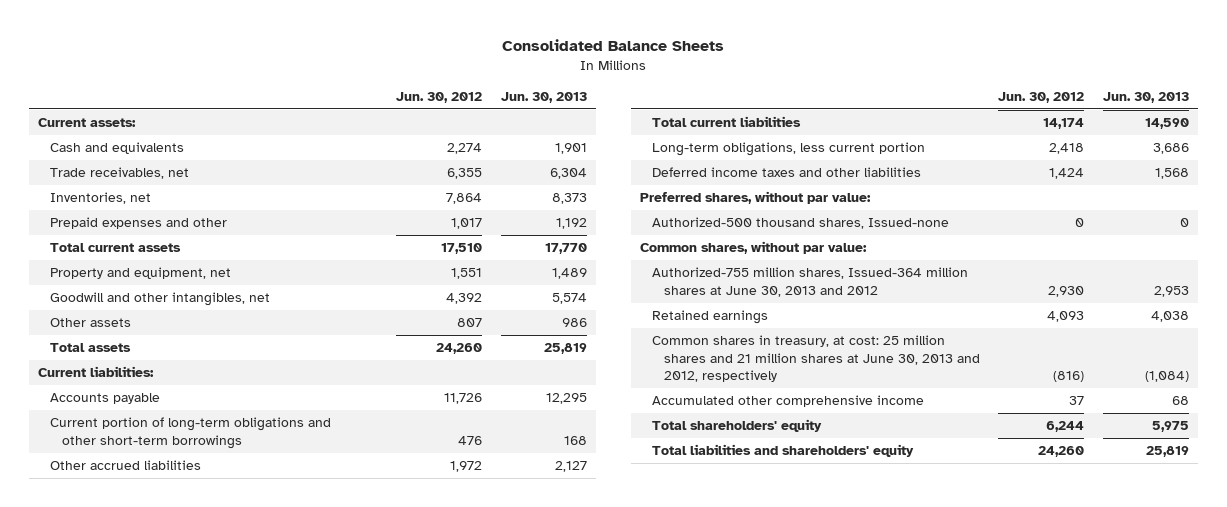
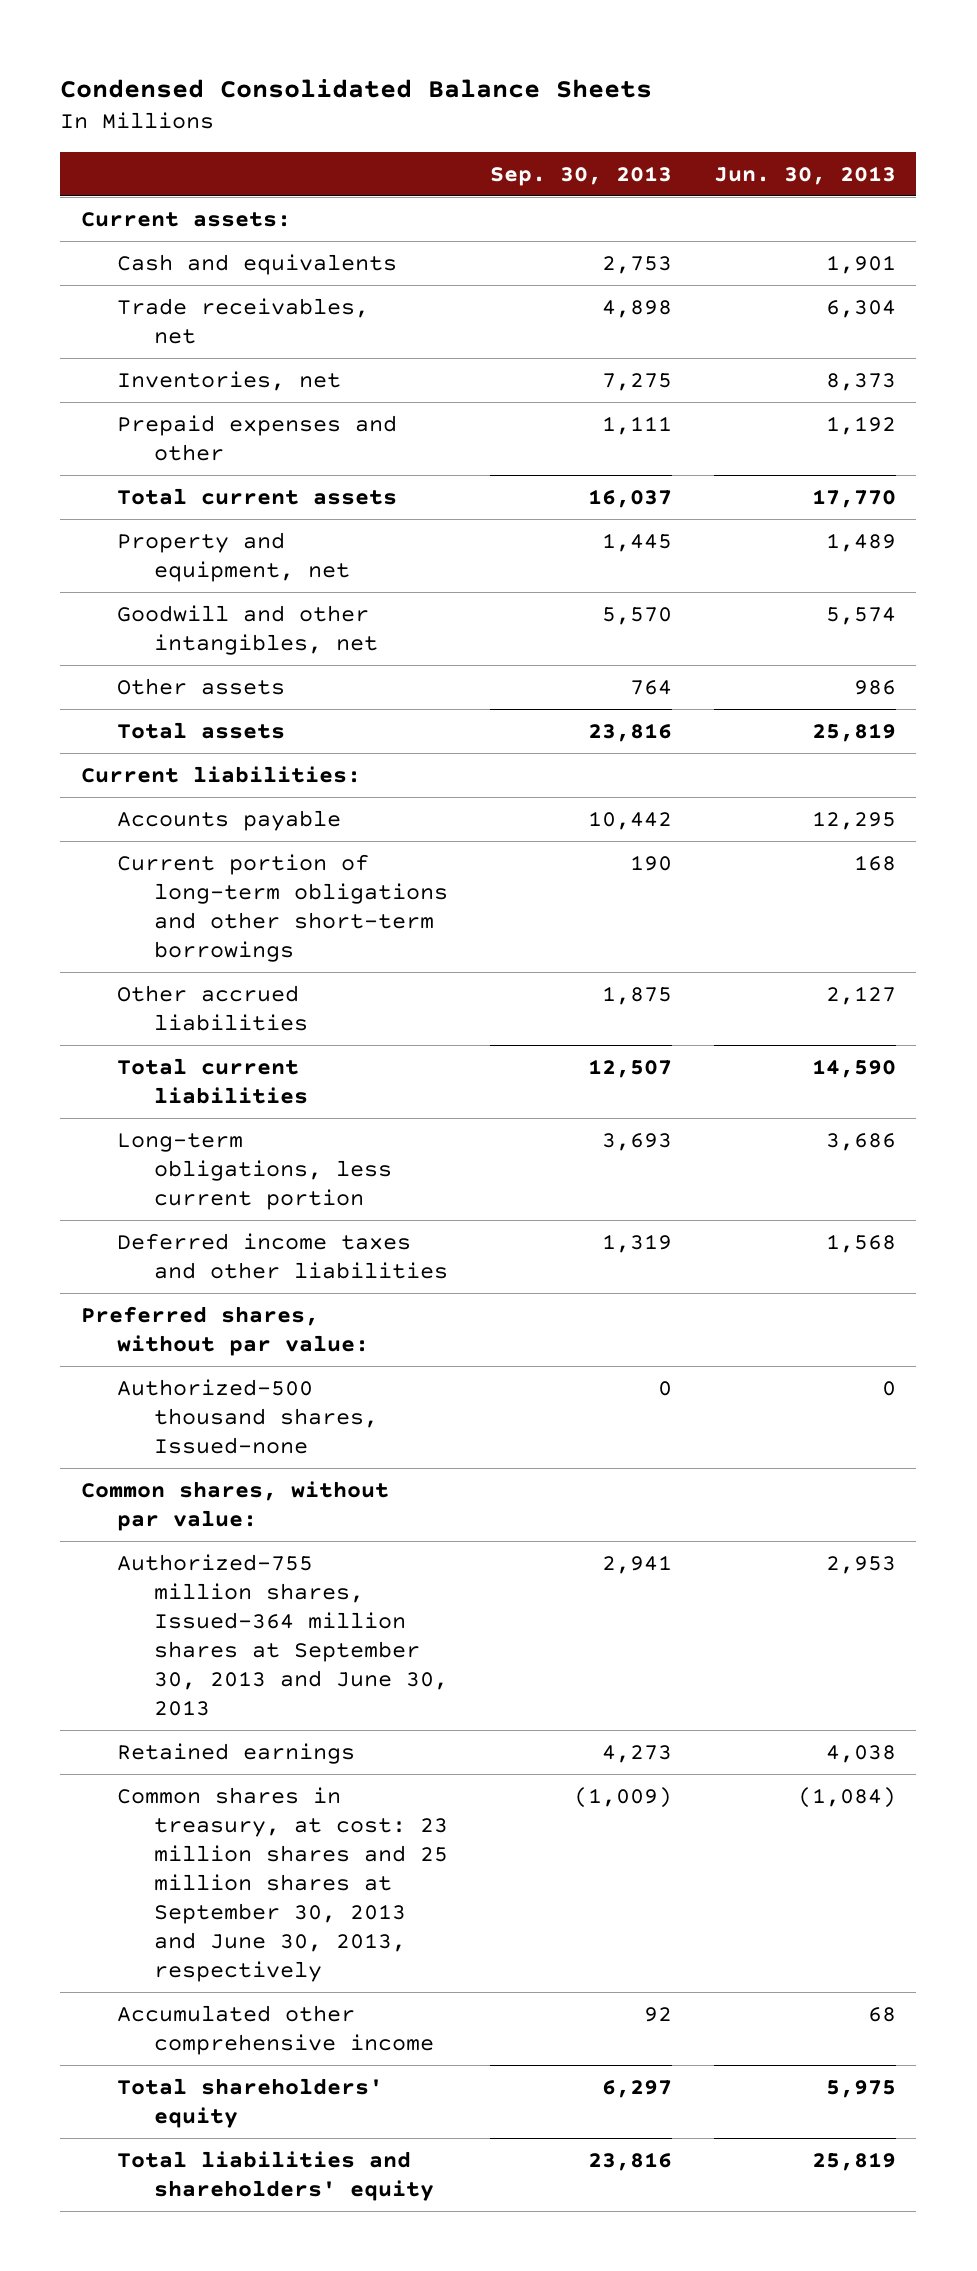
[502,38,725,51] Consolidated Balance Sheets -> [60,78,653,98] Condensed Consolidated Balance Sheets
[396,92,483,104] Jun. 30, 2012 -> none
none -> [489,165,672,186] Sep. 30, 2013
[652,267,969,297] Authorized-755 million shares, Issued-364 million shares at June 30, 2013 and 2012 -> [117,1553,448,1717] Authorized-755 million shares, Issued-364 million shares at September 30, 2013 and June 30, 2013
[652,335,981,383] Common shares in treasury, at cost: 25 million shares and 21 million shares at June 30, 2013 and 2012, respectively -> [117,1786,448,1983] Common shares in treasury, at cost: 23 million shares and 25 million shares at September 30, 2013 and June 30, 2013, respectively

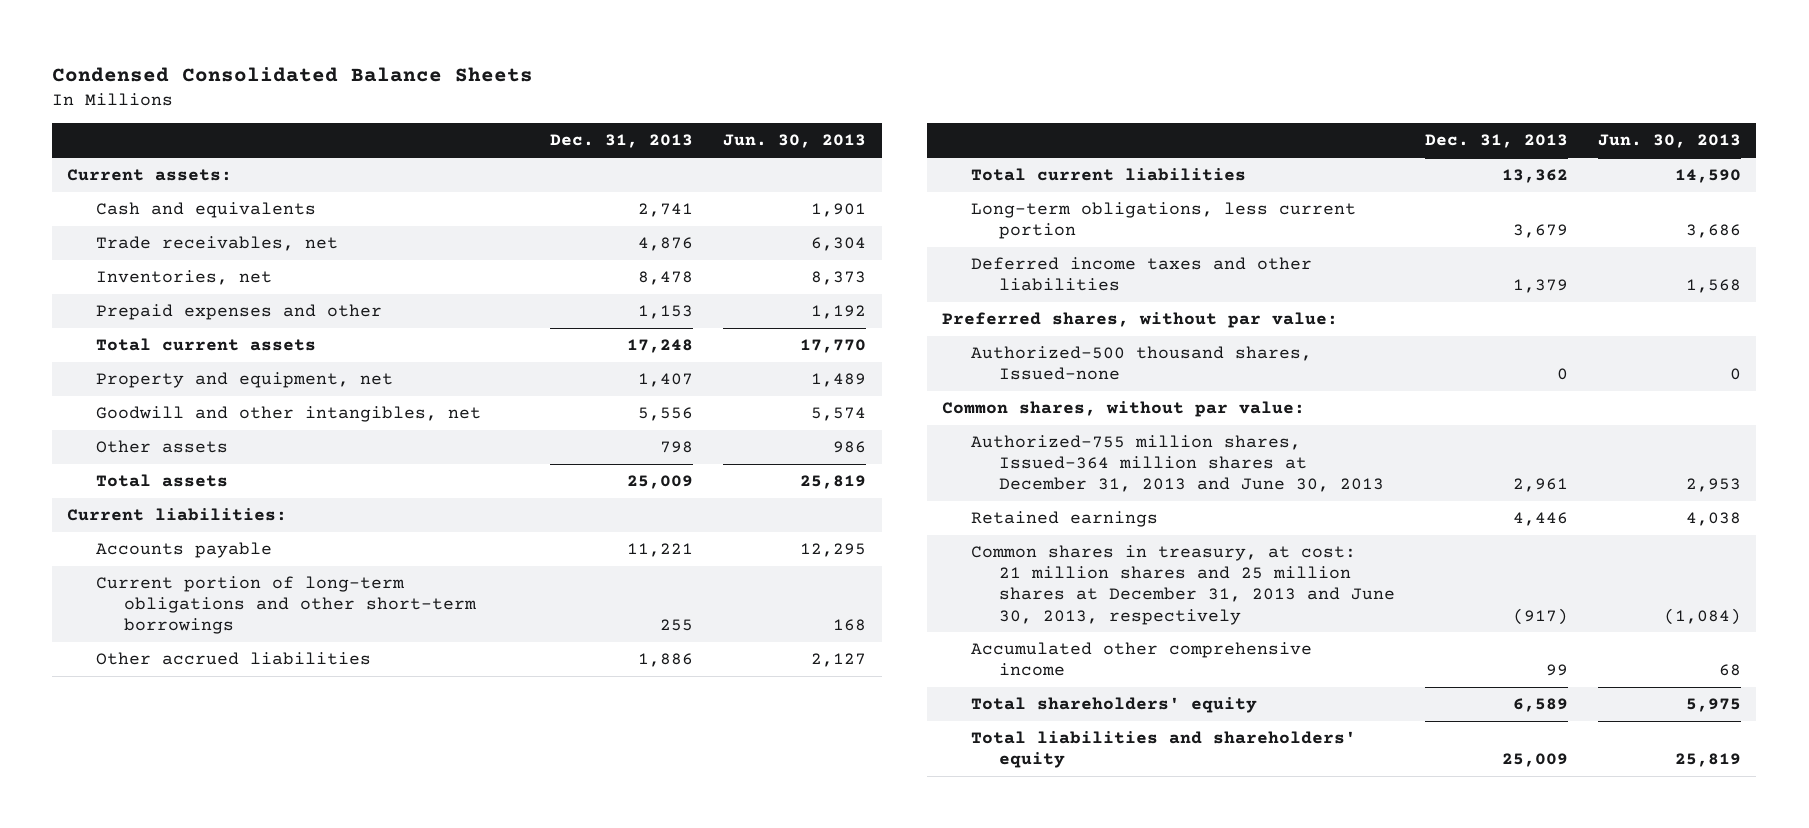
[489,165,672,186] Sep. 30, 2013 -> none
none -> [550,134,694,149] Dec. 31, 2013
[117,1553,448,1717] Authorized-755 million shares, Issued-364 million shares at September 30, 2013 and June 30, 2013 -> [970,435,1384,493] Authorized-755 million shares, Issued-364 million shares at December 31, 2013 and June 30, 2013
[117,1786,448,1983] Common shares in treasury, at cost: 23 million shares and 25 million shares at September 30, 2013 and June 30, 2013, respectively -> [970,545,1395,625] Common shares in treasury, at cost: 21 million shares and 25 million shares at December 31, 2013 and June 30, 2013, respectively

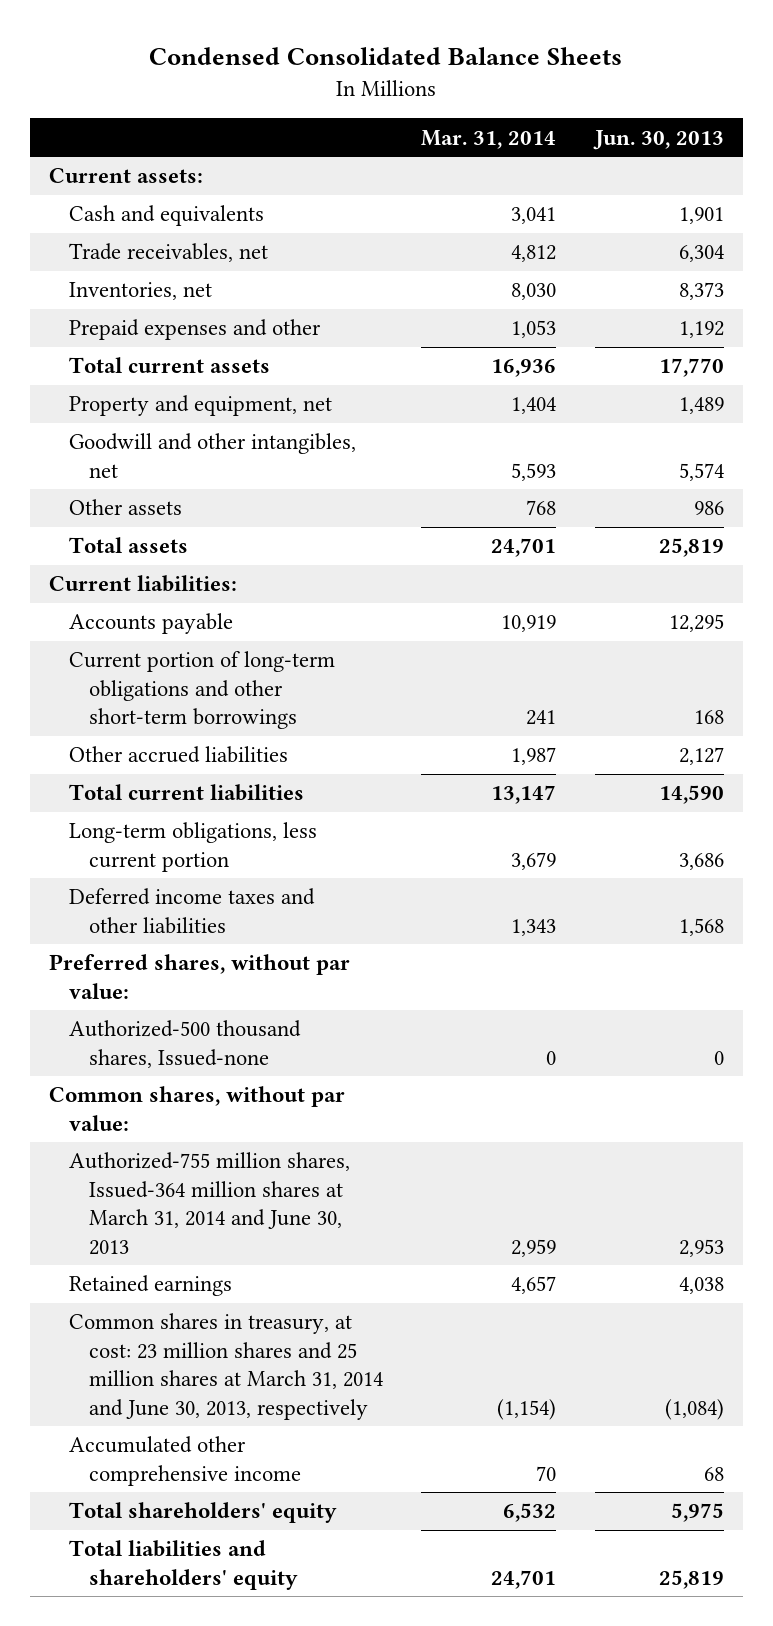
[550,134,694,149] Dec. 31, 2013 -> none
none -> [421,129,557,149] Mar. 31, 2014
[970,435,1384,493] Authorized-755 million shares, Issued-364 million shares at December 31, 2013 and June 30, 2013 -> [68,1152,350,1255] Authorized-755 million shares, Issued-364 million shares at March 31, 2014 and June 30, 2013
[970,545,1395,625] Common shares in treasury, at cost: 21 million shares and 25 million shares at December 31, 2013 and June 30, 2013, respectively -> [68,1313,383,1420] Common shares in treasury, at cost: 23 million shares and 25 million shares at March 31, 2014 and June 30, 2013, respectively

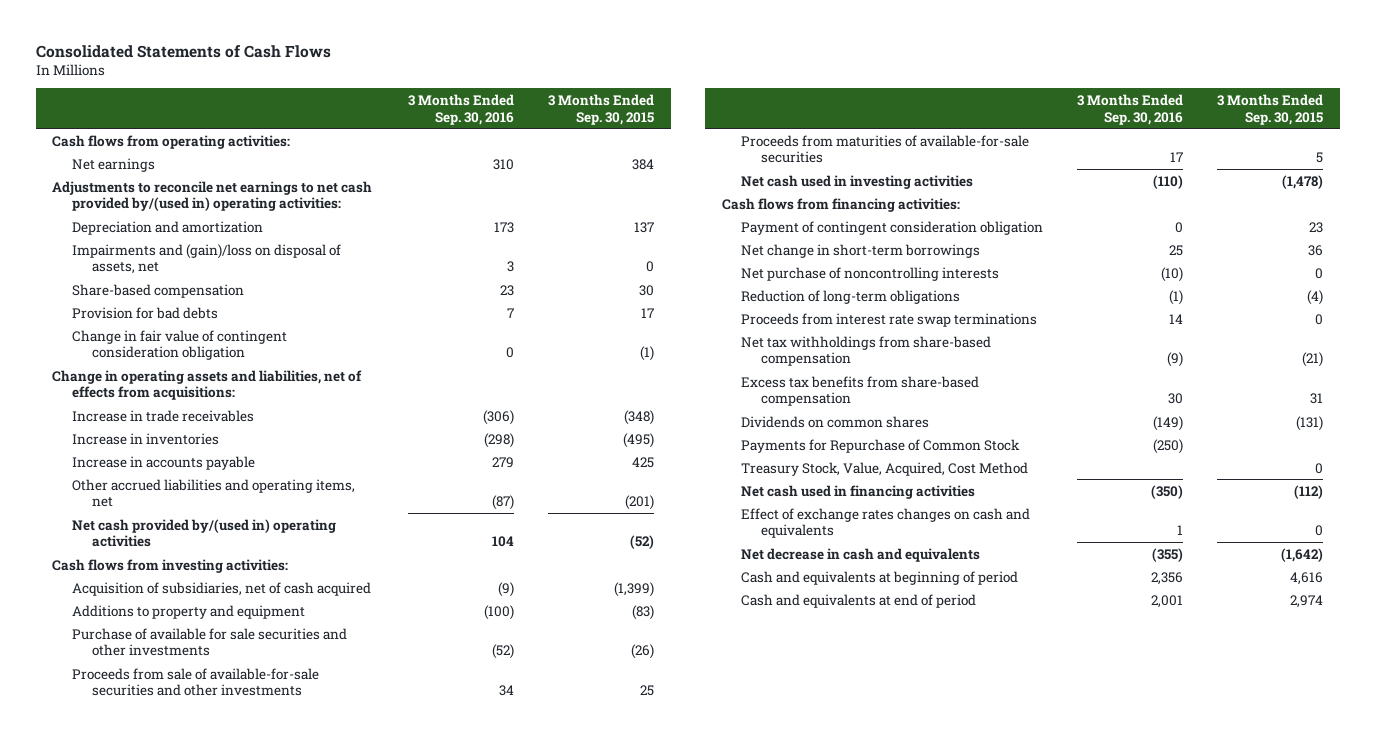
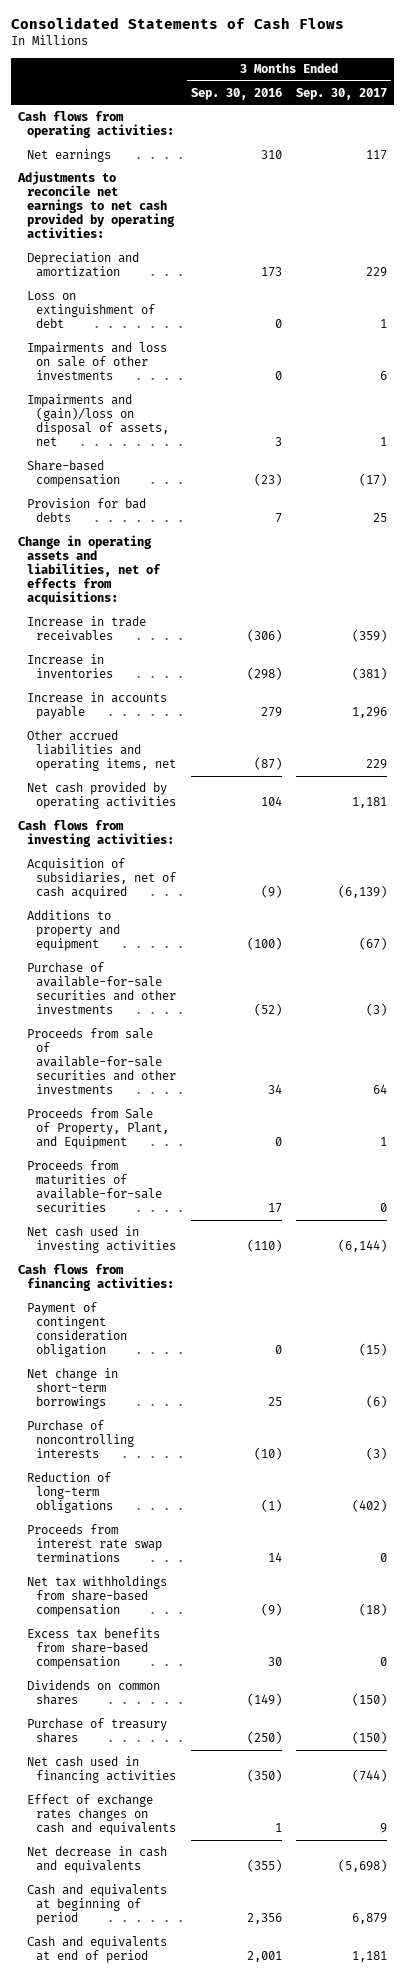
[547,93,654,125] 3 Months Ended Sep. 30, 2015 -> none
none -> [296,87,388,100] Sep. 30, 2017
[52,180,373,212] Adjustments to reconcile net earnings to net cash provided by/(used in) operating activities: -> [16,170,176,239] Adjustments to reconcile net earnings to net cash provided by operating activities:
none -> [27,290,156,329] Loss on extinguishment of debt
none -> [27,341,168,381] Impairments and loss on sale of other investments
[499,284,514,296] 23 -> [253,473,282,487] (23)
[72,329,288,361] Change in fair value of contingent consideration obligation -> none
[72,518,337,548] Net cash provided by/(used in) operating activities -> [27,781,177,810] Net cash provided by operating activities
[72,627,348,657] Purchase of available for sale securities and other investments -> [27,961,177,1015] Purchase of available-for-sale securities and other investments
none -> [27,1107,170,1150] Proceeds from Sale of Property, Plant, and Equipment
[741,266,1000,281] Net purchase of noncontrolling interests -> [27,1419,135,1459] Purchase of noncontrolling interests
[741,461,1029,476] Treasury Stock, Value, Acquired, Cost Method -> none
[741,438,1021,453] Payments for Repurchase of Common Stock -> [27,1717,168,1744] Purchase of treasury shares

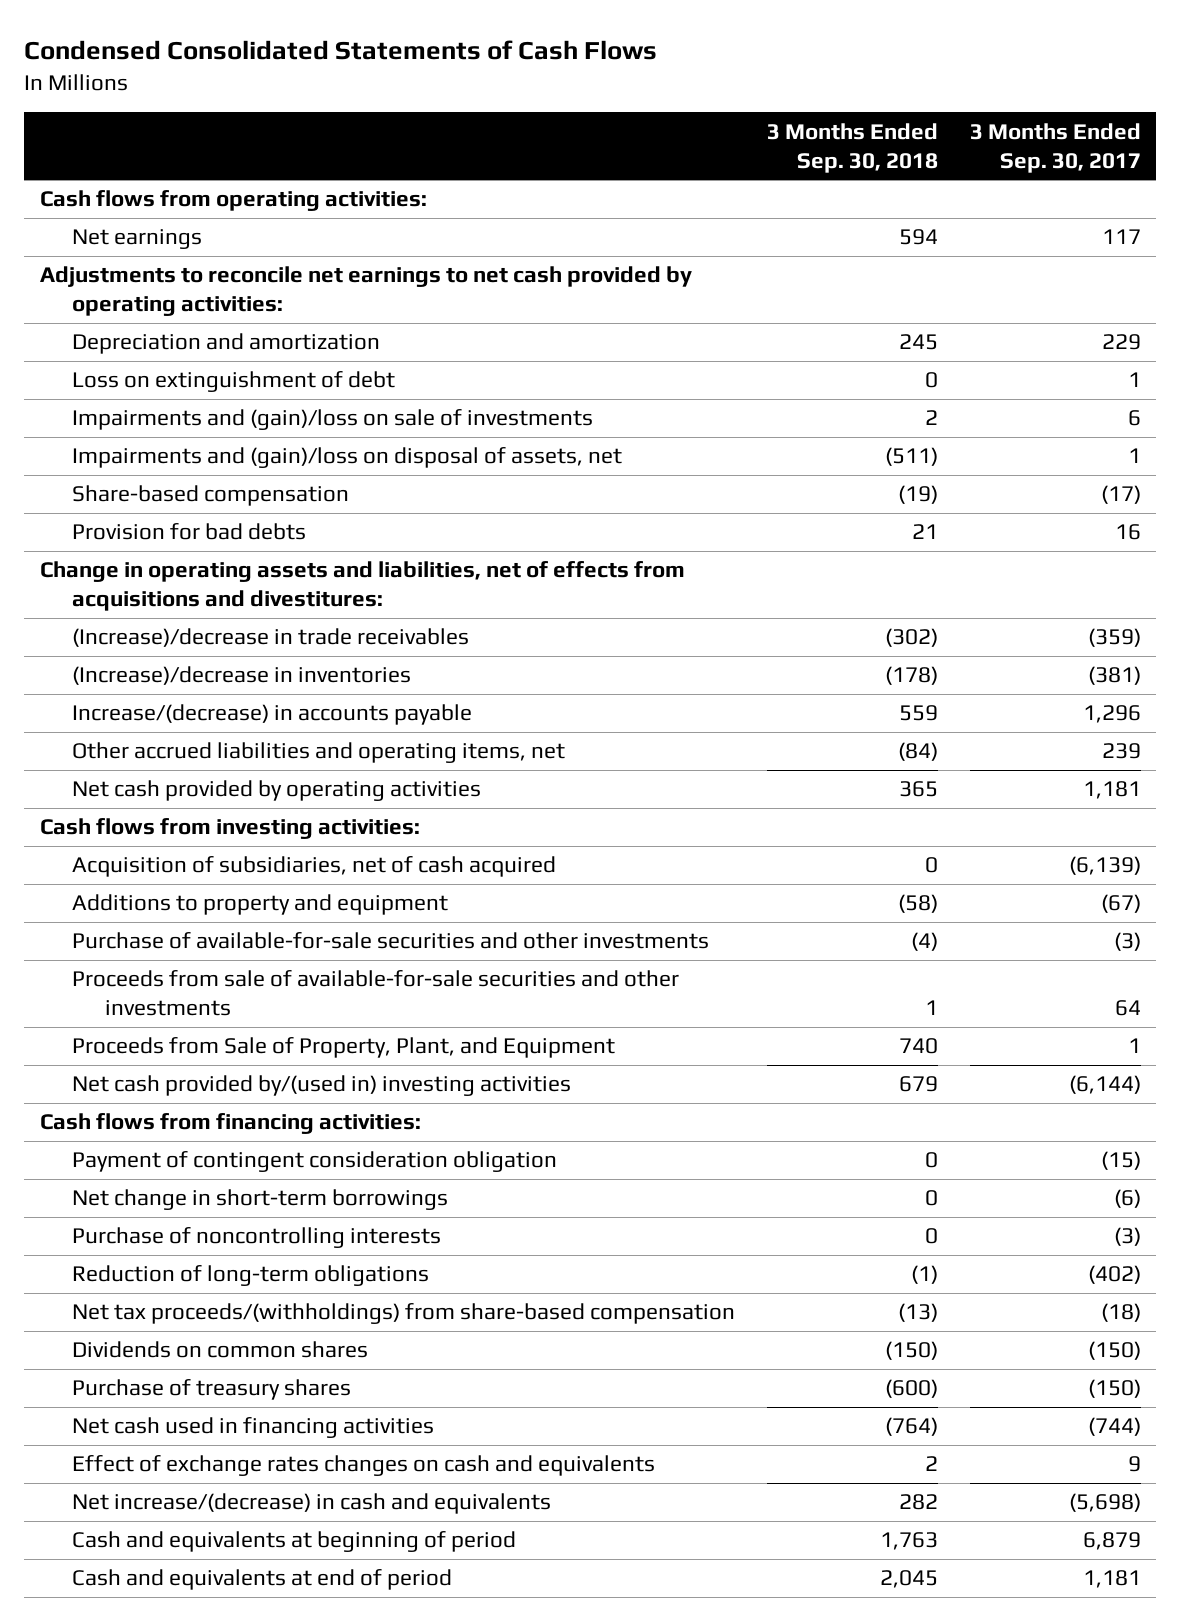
[10,17,344,30] Consolidated Statements of Cash Flows -> [23,39,657,60] Condensed Consolidated Statements of Cash Flows
[190,87,282,100] Sep. 30, 2016 -> none
none -> [766,122,938,173] 3 Months Ended Sep. 30, 2018
[27,341,168,381] Impairments and loss on sale of other investments -> [72,409,594,431] Impairments and (gain)/loss on sale of investments
[373,513,388,523] 25 -> [1114,524,1141,541] 16
[17,534,162,606] Change in operating assets and liabilities, net of effects from acquisitions: -> [39,561,685,612] Change in operating assets and liabilities, net of effects from acquisitions and divestitures:
[27,615,147,642] Increase in trade receivables -> [72,628,470,648] (Increase)/decrease in trade receivables
[27,653,114,679] Increase in inventories -> [72,666,412,686] (Increase)/decrease in inventories
[27,691,168,720] Increase in accounts payable -> [72,704,473,726] Increase/(decrease) in accounts payable
[366,759,388,770] 229 -> [1101,743,1141,760] 239
[27,1159,163,1213] Proceeds from maturities of available-for-sale securities -> none
[27,1225,177,1254] Net cash used in investing activities -> [72,1075,572,1097] Net cash provided by/(used in) investing activities
[27,1523,163,1564] Proceeds from interest rate swap terminations -> none
[27,1627,161,1670] Excess tax benefits from share-based compensation -> none
[27,1575,168,1618] Net tax withholdings from share-based compensation -> [72,1303,736,1325] Net tax proceeds/(withholdings) from share-based compensation
[27,1845,168,1874] Net decrease in cash and equivalents -> [72,1493,552,1515] Net increase/(decrease) in cash and equivalents

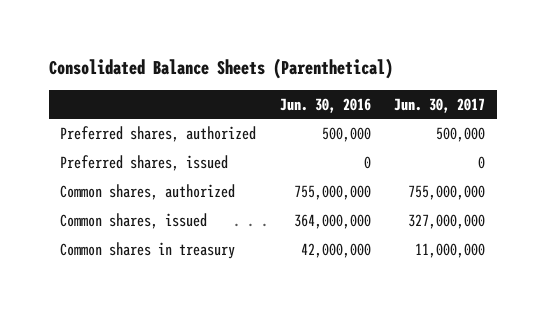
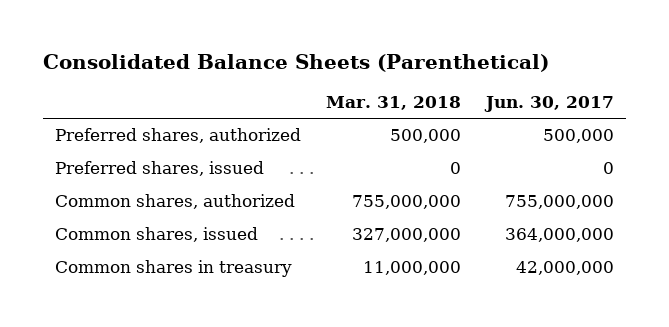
[279,97,371,113] Jun. 30, 2016 -> none
none -> [325,95,461,110] Mar. 31, 2018
[408,214,486,230] 327,000,000 -> [504,228,614,243] 364,000,000
[415,243,486,259] 11,000,000 -> [515,261,614,276] 42,000,000

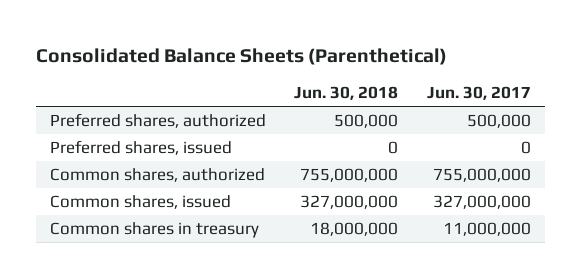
[325,95,461,110] Mar. 31, 2018 -> none
none -> [294,86,399,101] Jun. 30, 2018
[504,228,614,243] 364,000,000 -> [432,195,531,210] 327,000,000
[515,261,614,276] 42,000,000 -> [442,222,531,237] 11,000,000

